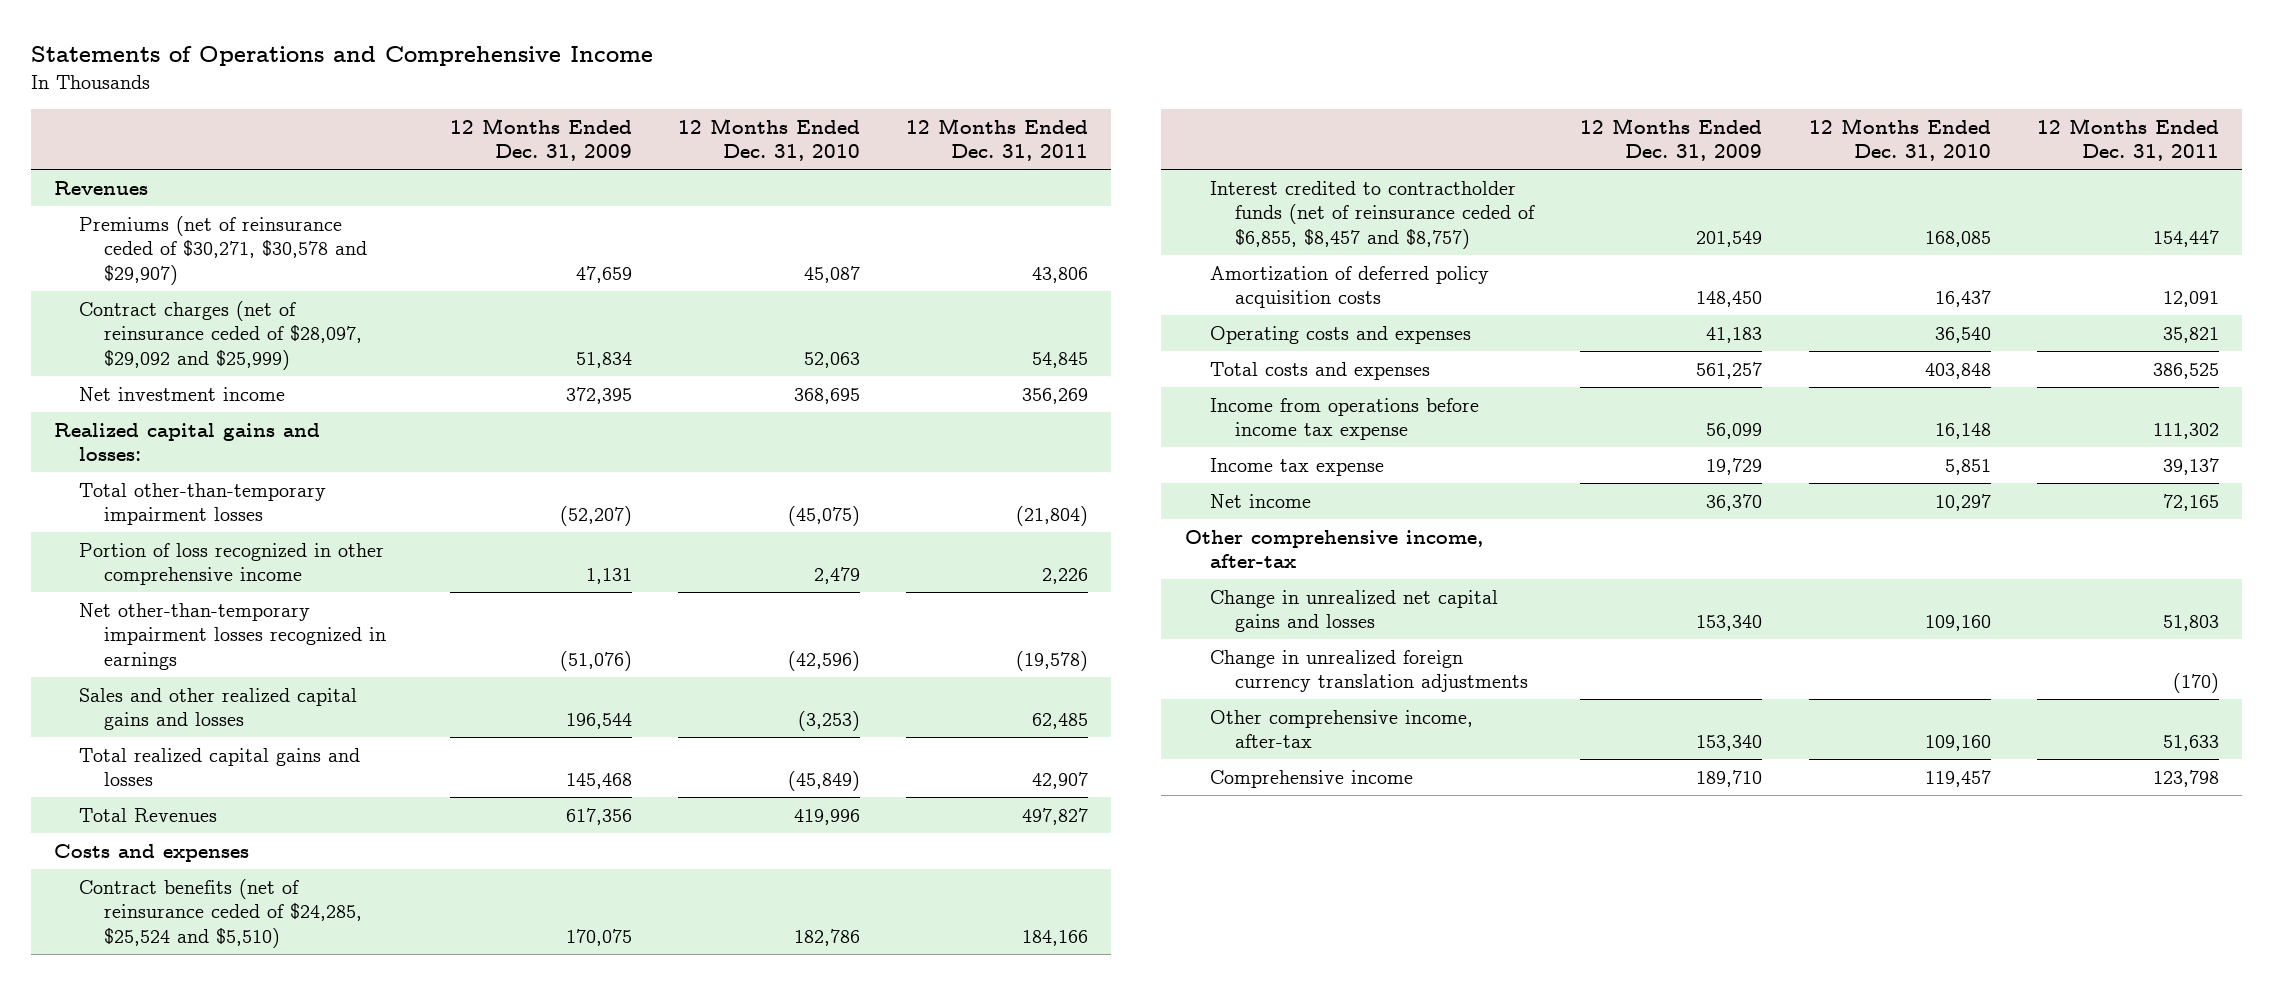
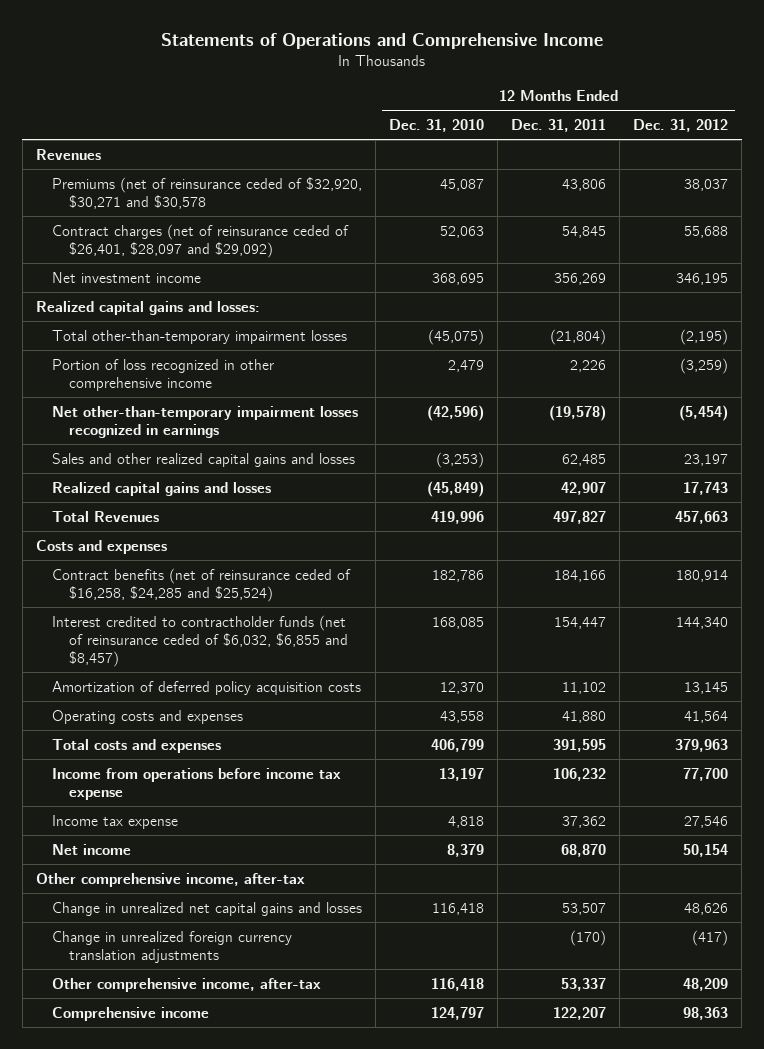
[449,117,632,162] 12 Months Ended Dec. 31, 2009 -> none
none -> [633,119,729,133] Dec. 31, 2012
[79,215,368,285] Premiums (net of reinsurance ceded of $30,271, $30,578 and $29,907) -> [52,176,363,209] Premiums (net of reinsurance ceded of $32,920, $30,271 and $30,578
[79,300,363,370] Contract charges (net of reinsurance ceded of $28,097, $29,092 and $25,999) -> [52,223,350,258] Contract charges (net of reinsurance ceded of $26,401, $28,097 and $29,092)
[79,747,361,787] Total realized capital gains and losses -> [52,481,272,496] Realized capital gains and losses
[79,878,363,948] Contract benefits (net of reinsurance ceded of $24,285, $25,524 and $5,510) -> [52,567,352,602] Contract benefits (net of reinsurance ceded of $16,258, $24,285 and $25,524)
[1209,180,1536,249] Interest credited to contractholder funds (net of reinsurance ceded of $6,855, $8,457 and $8,757) -> [52,614,348,667] Interest credited to contractholder funds (net of reinsurance ceded of $6,032, $6,855 and $8,457)
[1934,290,1991,308] 16,437 -> [440,681,485,694] 12,370
[2162,291,2219,308] 12,091 -> [562,681,607,694] 11,102
[1934,326,1991,343] 36,540 -> [440,710,485,723] 43,558
[2162,326,2219,343] 35,821 -> [562,710,607,723] 41,880
[1924,362,1991,379] 403,848 -> [431,738,485,752] 406,799
[2152,362,2219,379] 386,525 -> [553,738,607,752] 391,595
[1934,423,1991,440] 16,148 -> [439,767,485,781] 13,197
[2152,423,2219,440] 111,302 -> [553,767,607,781] 106,232
[1944,458,1991,475] 5,851 -> [448,815,485,828] 4,818
[2162,457,2219,475] 39,137 -> [562,815,607,828] 37,362
[1934,493,1991,511] 10,297 -> [447,843,485,857] 8,379
[2162,493,2219,511] 72,165 -> [561,843,607,857] 68,870
[1924,615,1991,632] 109,160 -> [432,902,485,915] 116,418
[2162,615,2219,632] 51,803 -> [562,902,607,915] 53,507
[1924,735,1991,752] 109,160 -> [431,977,485,991] 116,418
[2162,735,2219,752] 51,633 -> [561,977,607,991] 53,337
[1924,769,1991,787] 119,457 -> [431,1006,485,1020] 124,797
[2152,769,2219,787] 123,798 -> [553,1006,607,1020] 122,207

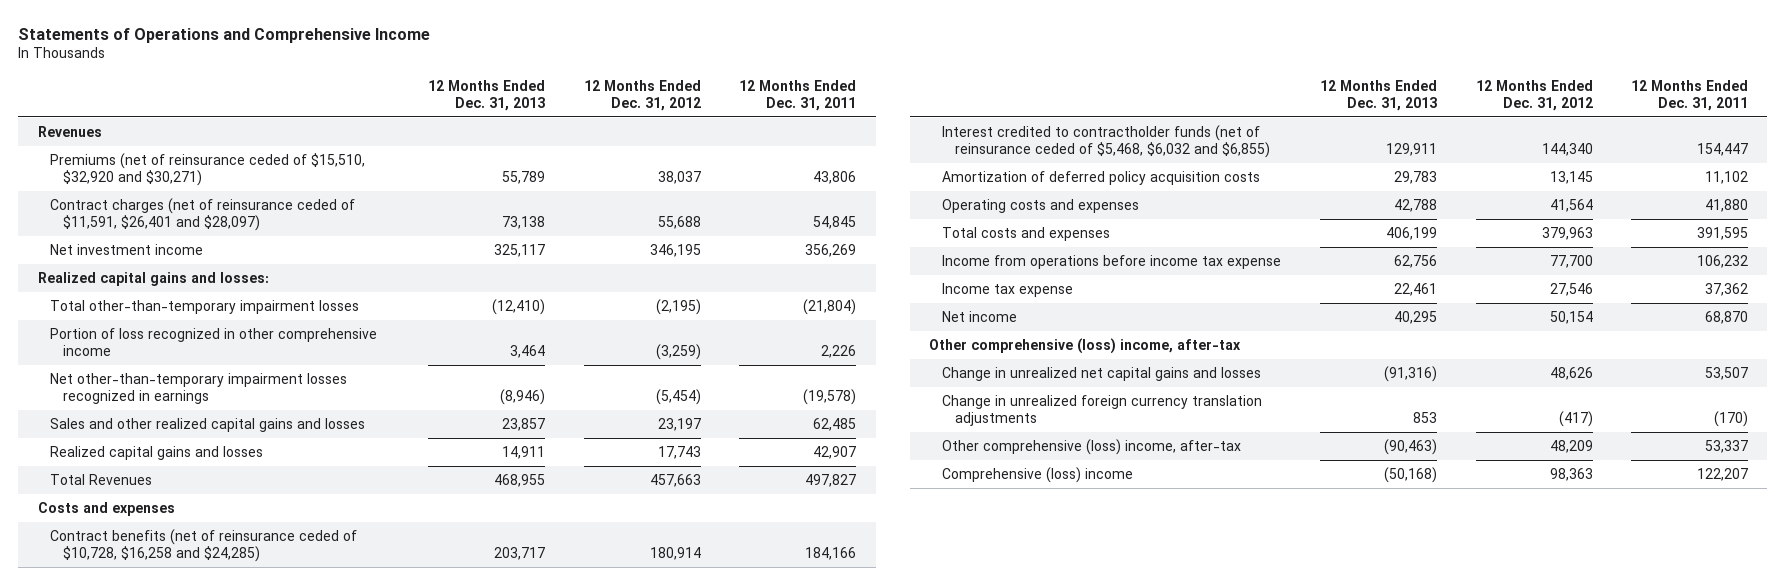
[389,119,485,133] Dec. 31, 2010 -> none
none -> [428,79,546,111] 12 Months Ended Dec. 31, 2013
[52,176,363,209] Premiums (net of reinsurance ceded of $32,920, $30,271 and $30,578 -> [50,152,366,186] Premiums (net of reinsurance ceded of $15,510, $32,920 and $30,271)
[52,223,350,258] Contract charges (net of reinsurance ceded of $26,401, $28,097 and $29,092) -> [50,197,356,231] Contract charges (net of reinsurance ceded of $11,591, $26,401 and $28,097)
[52,567,352,602] Contract benefits (net of reinsurance ceded of $16,258, $24,285 and $25,524) -> [50,528,358,562] Contract benefits (net of reinsurance ceded of $10,728, $16,258 and $24,285)
[52,614,348,667] Interest credited to contractholder funds (net of reinsurance ceded of $6,032, $6,855 and $8,457) -> [942,124,1270,158] Interest credited to contractholder funds (net of reinsurance ceded of $5,468, $6,032 and $6,855)
[35,872,305,887] Other comprehensive income, after-tax -> [929,337,1242,354] Other comprehensive (loss) income, after-tax
[52,977,322,992] Other comprehensive income, after-tax -> [942,438,1242,455] Other comprehensive (loss) income, after-tax
[52,1006,210,1021] Comprehensive income -> [942,466,1134,483] Comprehensive (loss) income

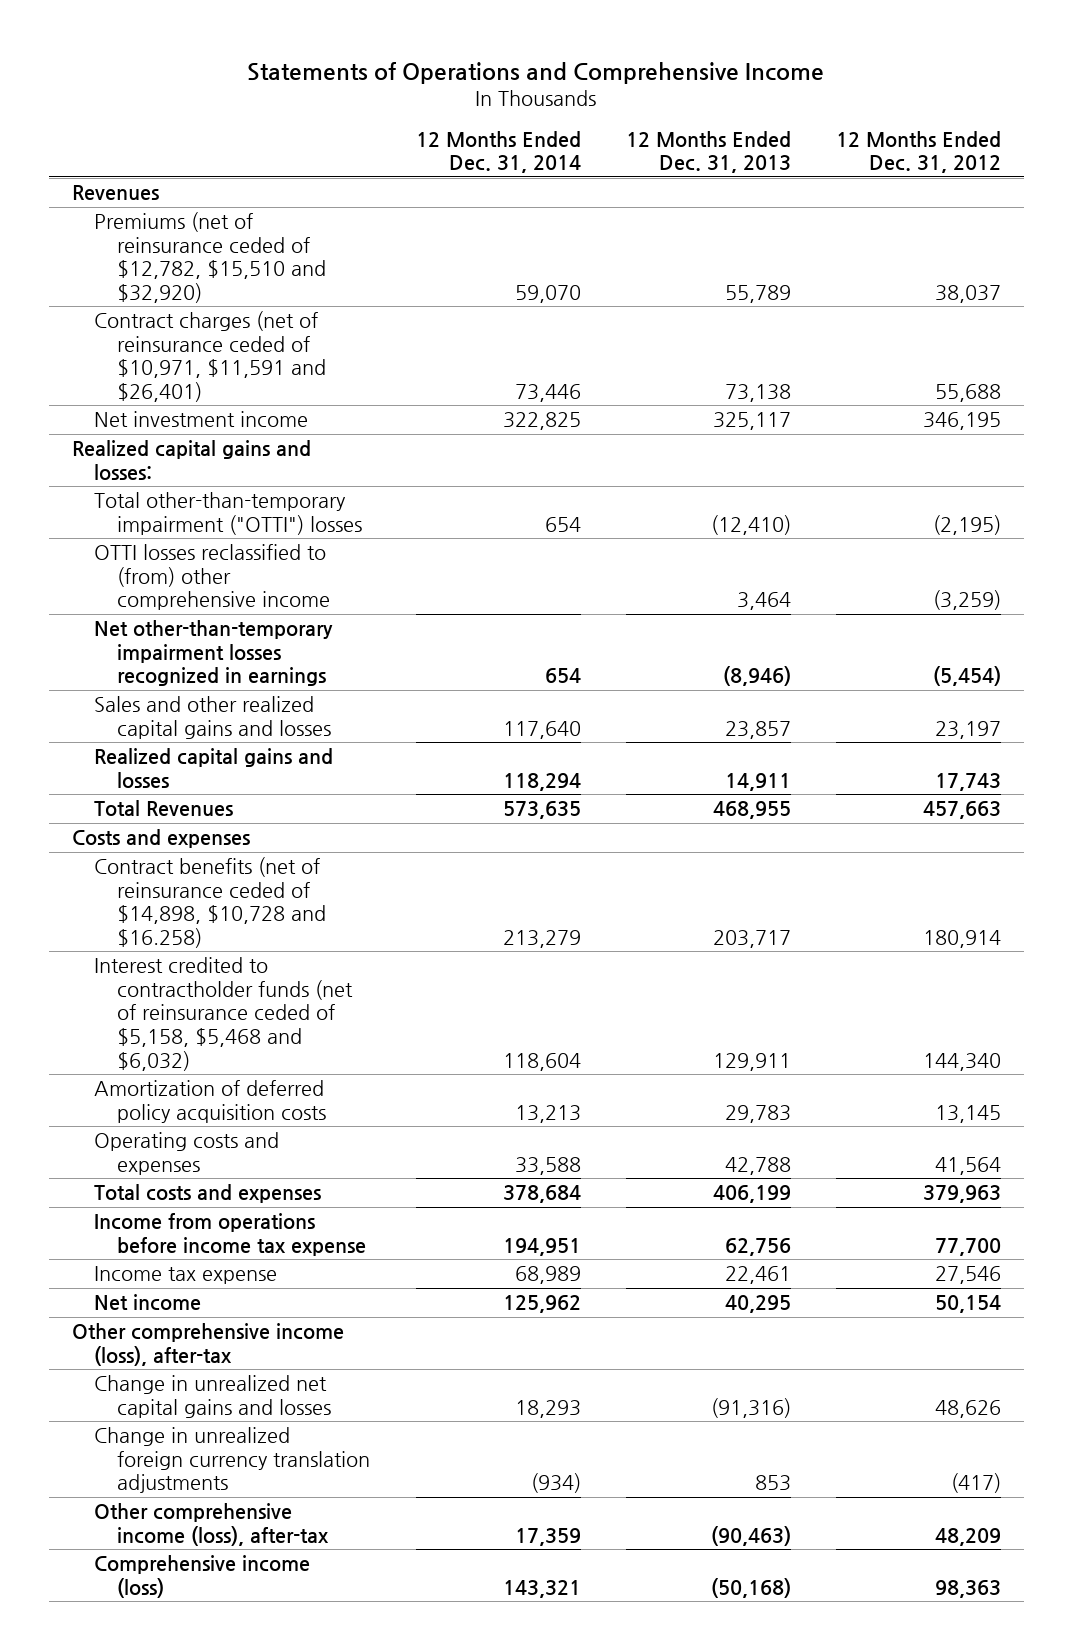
[739,79,857,111] 12 Months Ended Dec. 31, 2011 -> none
none -> [415,130,581,174] 12 Months Ended Dec. 31, 2014
[50,152,366,186] Premiums (net of reinsurance ceded of $15,510, $32,920 and $30,271) -> [94,212,327,303] Premiums (net of reinsurance ceded of $12,782, $15,510 and $32,920)
[50,197,356,231] Contract charges (net of reinsurance ceded of $11,591, $26,401 and $28,097) -> [94,311,327,402] Contract charges (net of reinsurance ceded of $10,971, $11,591 and $26,401)
[50,299,360,314] Total other-than-temporary impairment losses -> [94,492,363,535] Total other-than-temporary impairment ("OTTI") losses
[50,327,378,356] Portion of loss recognized in other comprehensive income -> [94,544,331,611] OTTI losses reclassified to (from) other comprehensive income
[50,528,358,562] Contract benefits (net of reinsurance ceded of $10,728, $16,258 and $24,285) -> [94,857,327,948] Contract benefits (net of reinsurance ceded of $14,898, $10,728 and $16.258)
[942,124,1270,158] Interest credited to contractholder funds (net of reinsurance ceded of $5,468, $6,032 and $6,855) -> [94,957,354,1071] Interest credited to contractholder funds (net of reinsurance ceded of $5,158, $5,468 and $6,032)
[929,337,1242,354] Other comprehensive (loss) income, after-tax -> [71,1323,344,1366] Other comprehensive income (loss), after-tax
[942,438,1242,455] Other comprehensive (loss) income, after-tax -> [94,1503,330,1546] Other comprehensive income (loss), after-tax
[942,466,1134,483] Comprehensive (loss) income -> [94,1555,311,1598] Comprehensive income (loss)

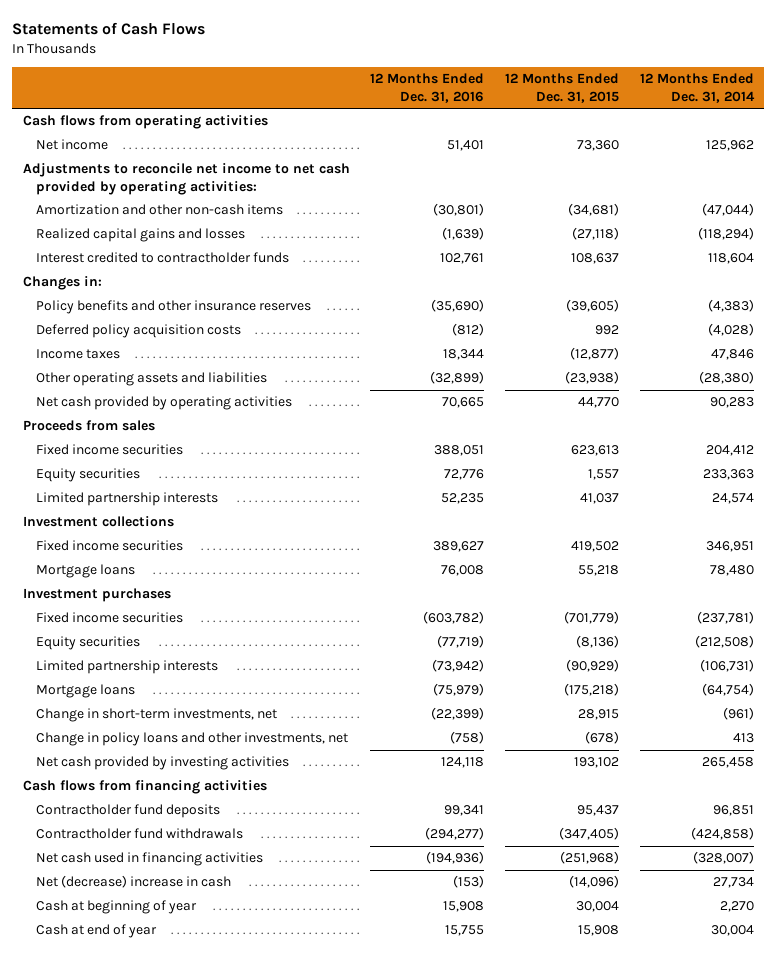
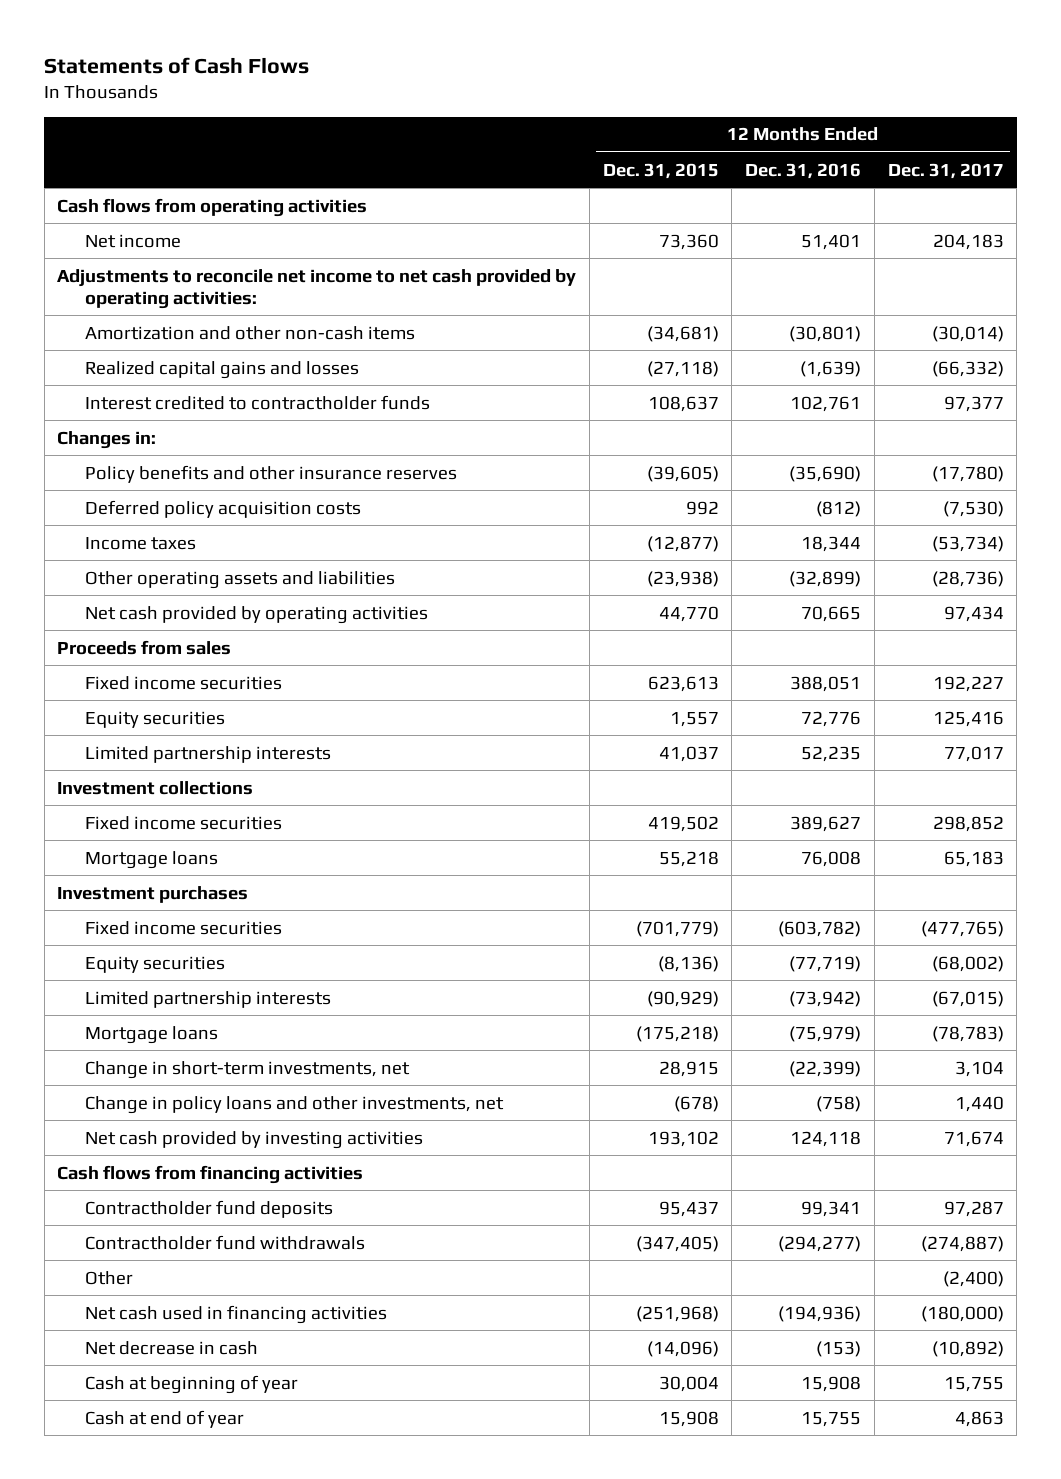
[639,73,755,104] 12 Months Ended Dec. 31, 2014 -> none
none -> [887,162,1004,179] Dec. 31, 2017
none -> [85,1270,134,1285] Other
[35,875,231,889] Net (decrease) increase in cash -> [85,1340,259,1355] Net decrease in cash

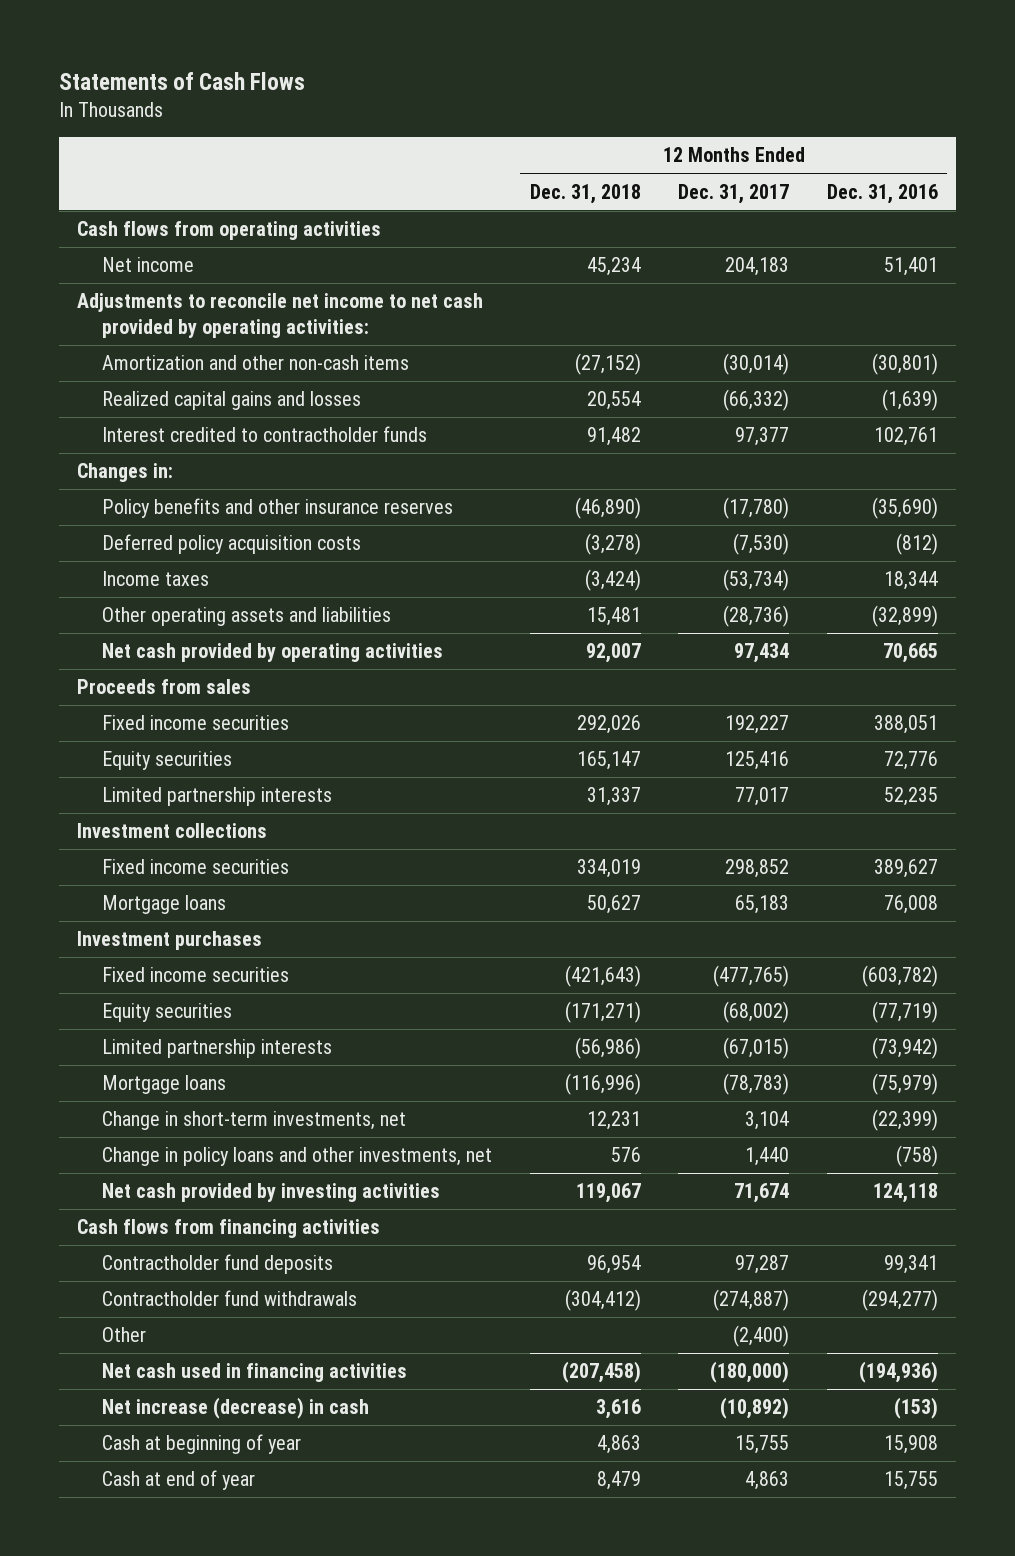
[602,162,719,179] Dec. 31, 2015 -> none
none -> [529,183,641,204] Dec. 31, 2018
[85,1340,259,1355] Net decrease in cash -> [102,1397,370,1420] Net increase (decrease) in cash

